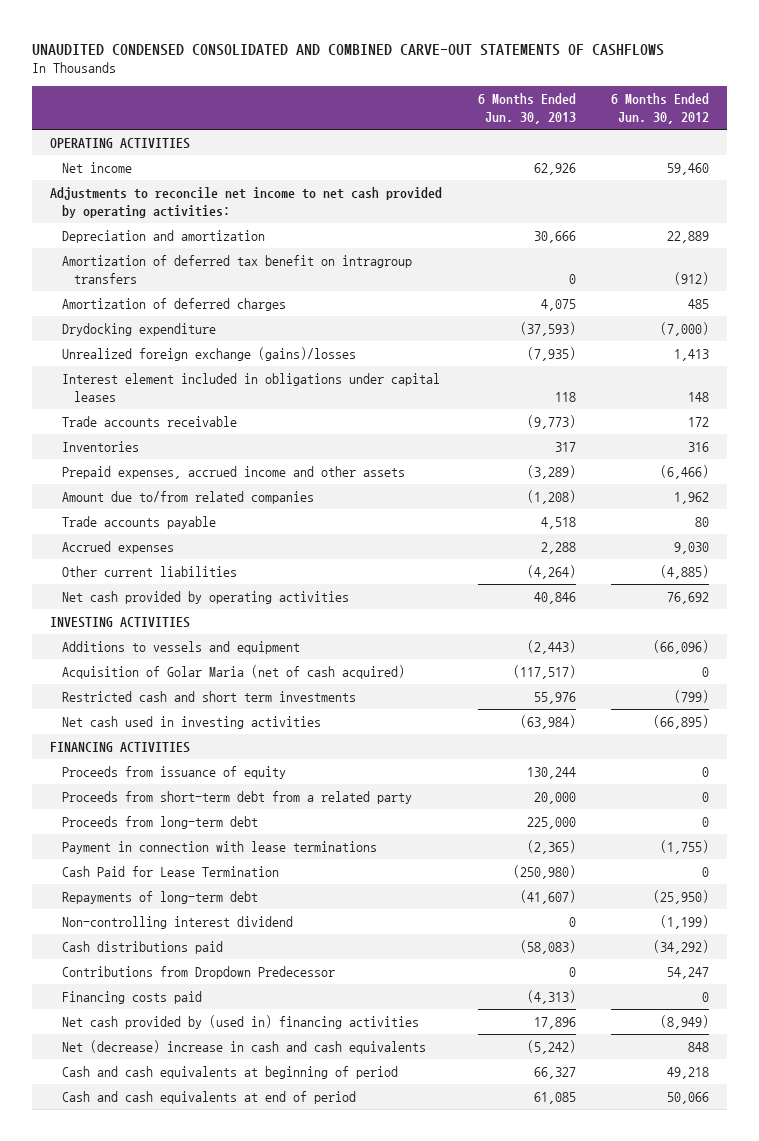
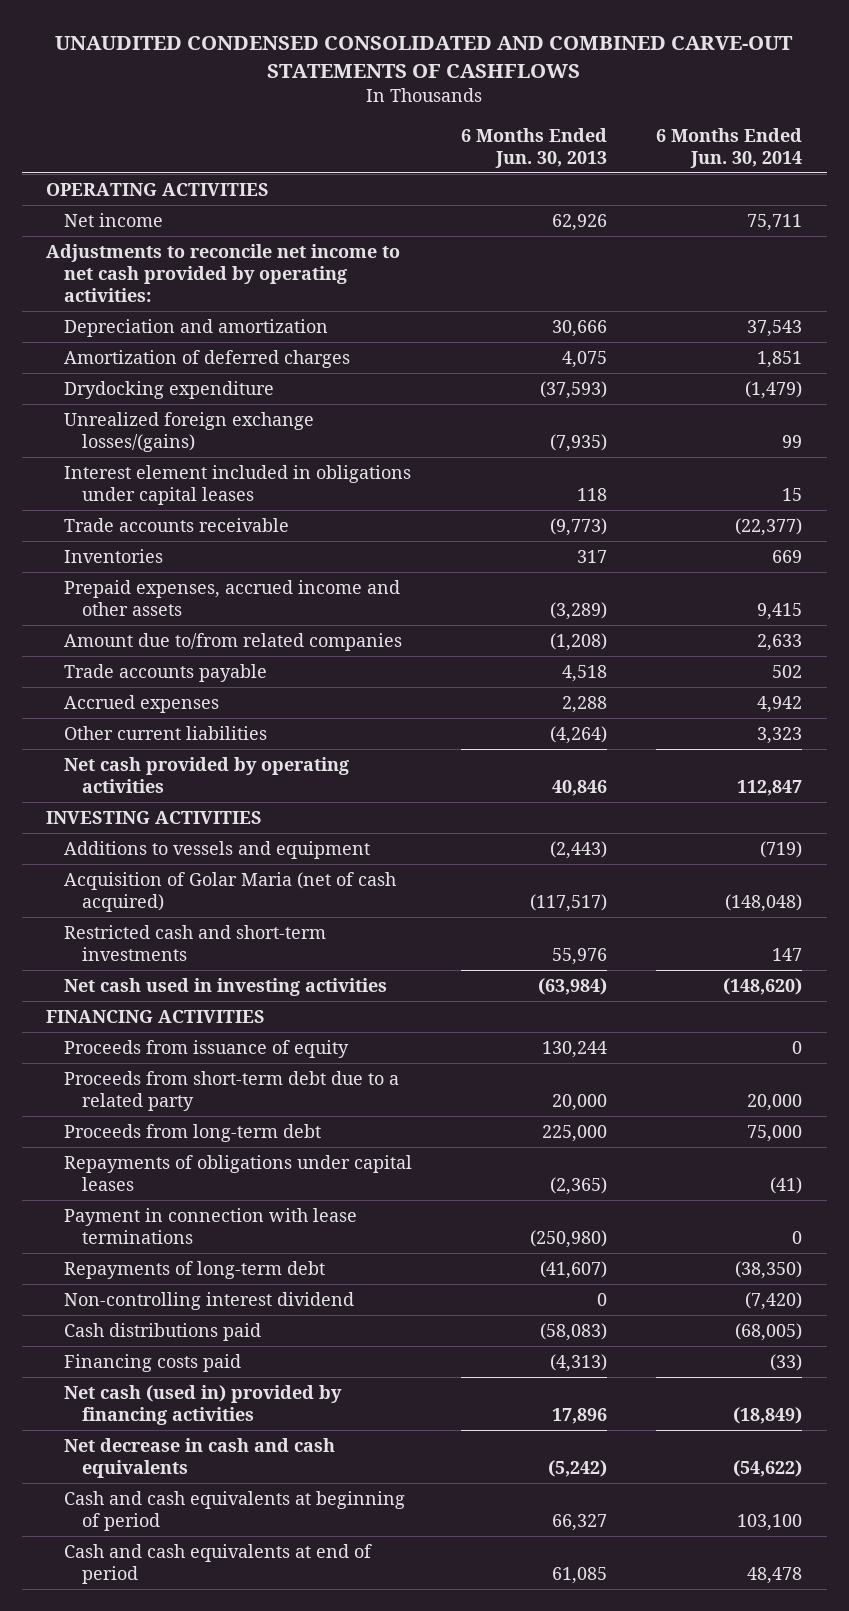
[611,93,710,124] 6 Months Ended Jun. 30, 2012 -> none
none -> [656,127,803,168] 6 Months Ended Jun. 30, 2014
[62,255,413,284] Amortization of deferred tax benefit on intragroup transfers -> none
[62,347,357,362] Unrealized foreign exchange (gains)/losses -> [64,412,315,452] Unrealized foreign exchange losses/(gains)
[62,691,357,703] Restricted cash and short term investments -> [64,925,327,961] Restricted cash and short-term investments
[62,791,413,805] Proceeds from short-term debt from a related party -> [64,1071,400,1111] Proceeds from short-term debt due to a related party
[62,866,280,878] Cash Paid for Lease Termination -> none
none -> [64,1155,413,1191] Repayments of obligations under capital leases
[526,840,576,855] (2,365) -> [530,1229,608,1248] (250,980)
[62,966,336,980] Contributions from Dropdown Predecessor -> none
[62,1015,420,1030] Net cash provided by (used in) financing activities -> [64,1385,343,1425] Net cash (used in) provided by financing activities
[62,1040,427,1055] Net (decrease) increase in cash and cash equivalents -> [64,1438,336,1478] Net decrease in cash and cash equivalents

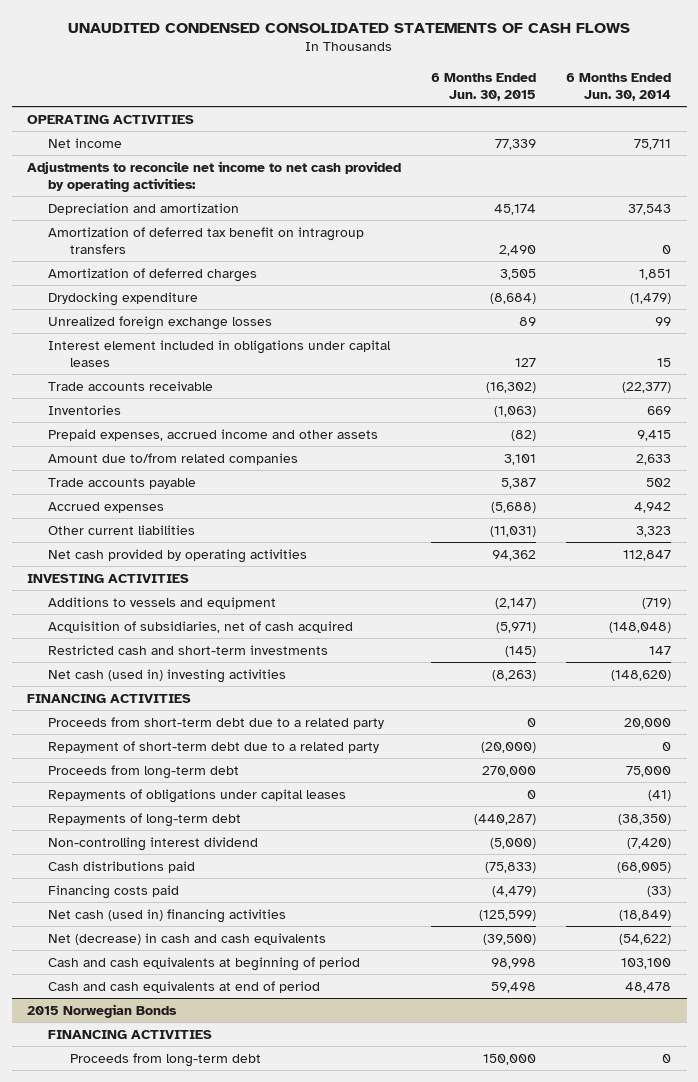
[55,35,794,78] UNAUDITED CONDENSED CONSOLIDATED AND COMBINED CARVE-OUT STATEMENTS OF CASHFLOWS -> [68,22,631,33] UNAUDITED CONDENSED CONSOLIDATED STATEMENTS OF CASH FLOWS
[461,127,608,168] 6 Months Ended Jun. 30, 2013 -> none
none -> [431,72,537,101] 6 Months Ended Jun. 30, 2015
none -> [48,226,365,254] Amortization of deferred tax benefit on intragroup transfers
[64,412,315,452] Unrealized foreign exchange losses/(gains) -> [48,315,273,330] Unrealized foreign exchange losses
[64,872,397,912] Acquisition of Golar Maria (net of cash acquired) -> [48,620,354,633] Acquisition of subsidiaries, net of cash acquired
[64,978,388,997] Net cash used in investing activities -> [48,668,287,683] Net cash (used in) investing activities
[64,1040,350,1059] Proceeds from issuance of equity -> none
none -> [48,740,380,753] Repayment of short-term debt due to a related party
[64,1208,358,1244] Payment in connection with lease terminations -> none
[64,1385,343,1425] Net cash (used in) provided by financing activities -> [48,908,287,923] Net cash (used in) financing activities
[64,1438,336,1478] Net decrease in cash and cash equivalents -> [48,932,327,945] Net (decrease) in cash and cash equivalents
none -> [26,1003,177,1018] 2015 Norwegian Bonds
none -> [48,1029,213,1039] FINANCING ACTIVITIES
none -> [70,1052,262,1067] Proceeds from long-term debt

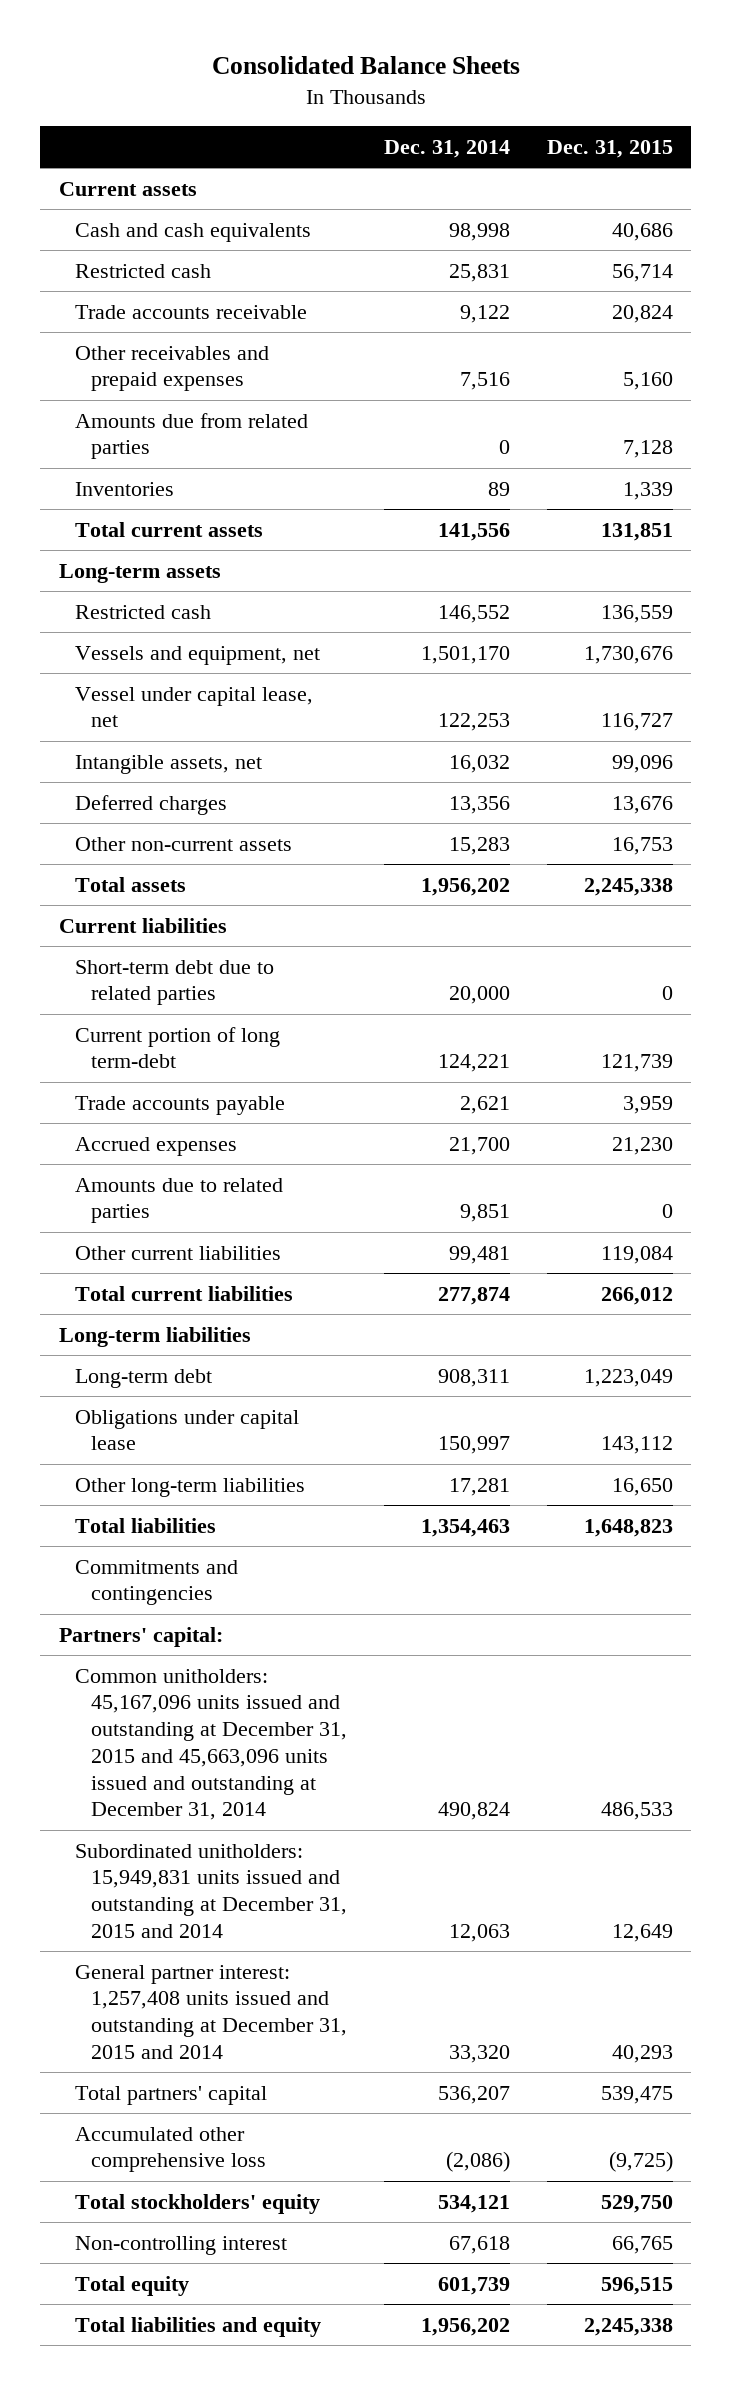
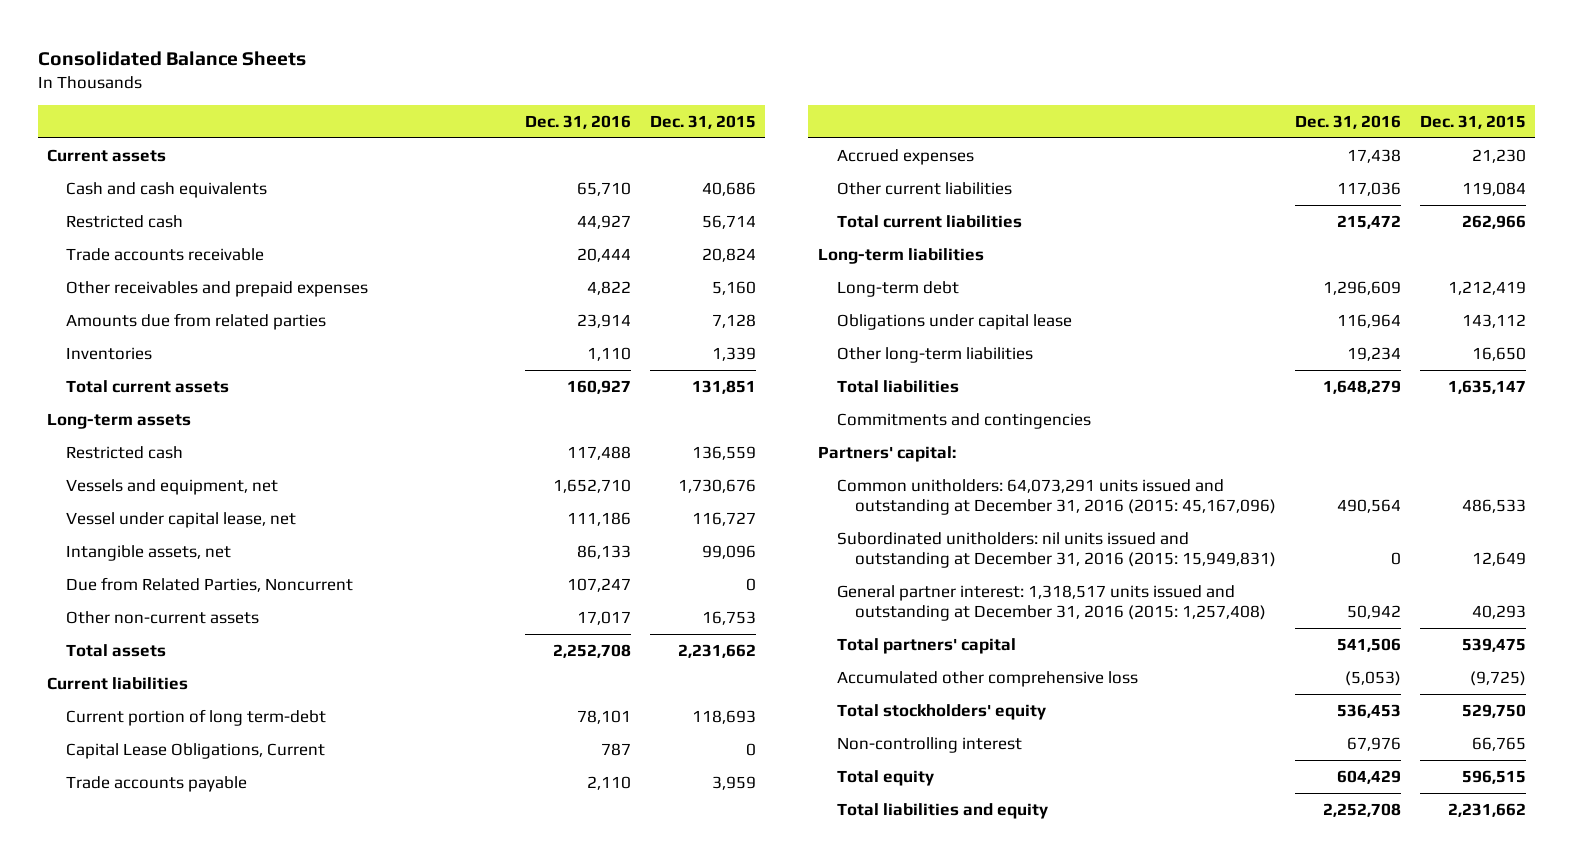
[384,139,511,158] Dec. 31, 2014 -> none
none -> [525,115,632,130] Dec. 31, 2016
[74,794,227,815] Deferred charges -> none
none -> [66,577,354,593] Due from Related Parties, Noncurrent
[584,877,674,896] 2,245,338 -> [677,644,756,659] 2,231,662
[74,959,274,1006] Short-term debt due to related parties -> none
[601,1054,674,1073] 121,739 -> [691,710,756,725] 118,693
none -> [66,743,326,760] Capital Lease Obligations, Current
[74,1177,283,1224] Amounts due to related parties -> none
[601,1286,674,1305] 266,012 -> [1461,215,1526,230] 262,966
[584,1368,674,1387] 1,223,049 -> [1447,281,1526,296] 1,212,419
[584,1518,674,1537] 1,648,823 -> [1447,380,1526,395] 1,635,147
[74,1668,348,1821] Common unitholders: 45,167,096 units issued and outstanding at December 31, 2015 and 45,663,096 units issued and outstanding at December 31, 2014 -> [836,479,1277,516] Common unitholders: 64,073,291 units issued and outstanding at December 31, 2016 (2015: 45,167,096)
[74,1843,348,1938] Subordinated unitholders: 15,949,831 units issued and outstanding at December 31, 2015 and 2014 -> [836,532,1277,569] Subordinated unitholders: nil units issued and outstanding at December 31, 2016 (2015: 15,949,831)
[74,1964,348,2059] General partner interest: 1,257,408 units issued and outstanding at December 31, 2015 and 2014 -> [836,585,1267,622] General partner interest: 1,318,517 units issued and outstanding at December 31, 2016 (2015: 1,257,408)
[584,2317,674,2336] 2,245,338 -> [1447,803,1526,818] 2,231,662

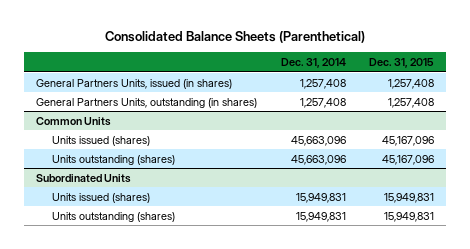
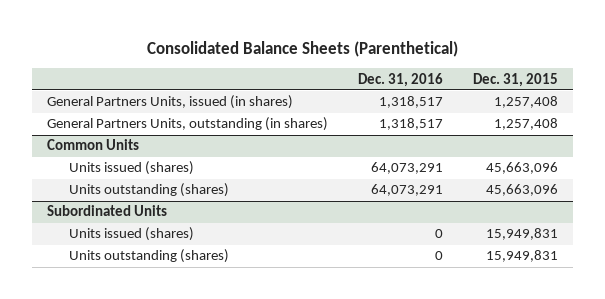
[280,58,346,69] Dec. 31, 2014 -> none
none -> [358,72,444,87] Dec. 31, 2016
[382,135,435,146] 45,167,096 -> [486,162,559,175] 45,663,096
[382,154,435,165] 45,167,096 -> [486,184,559,197] 45,663,096

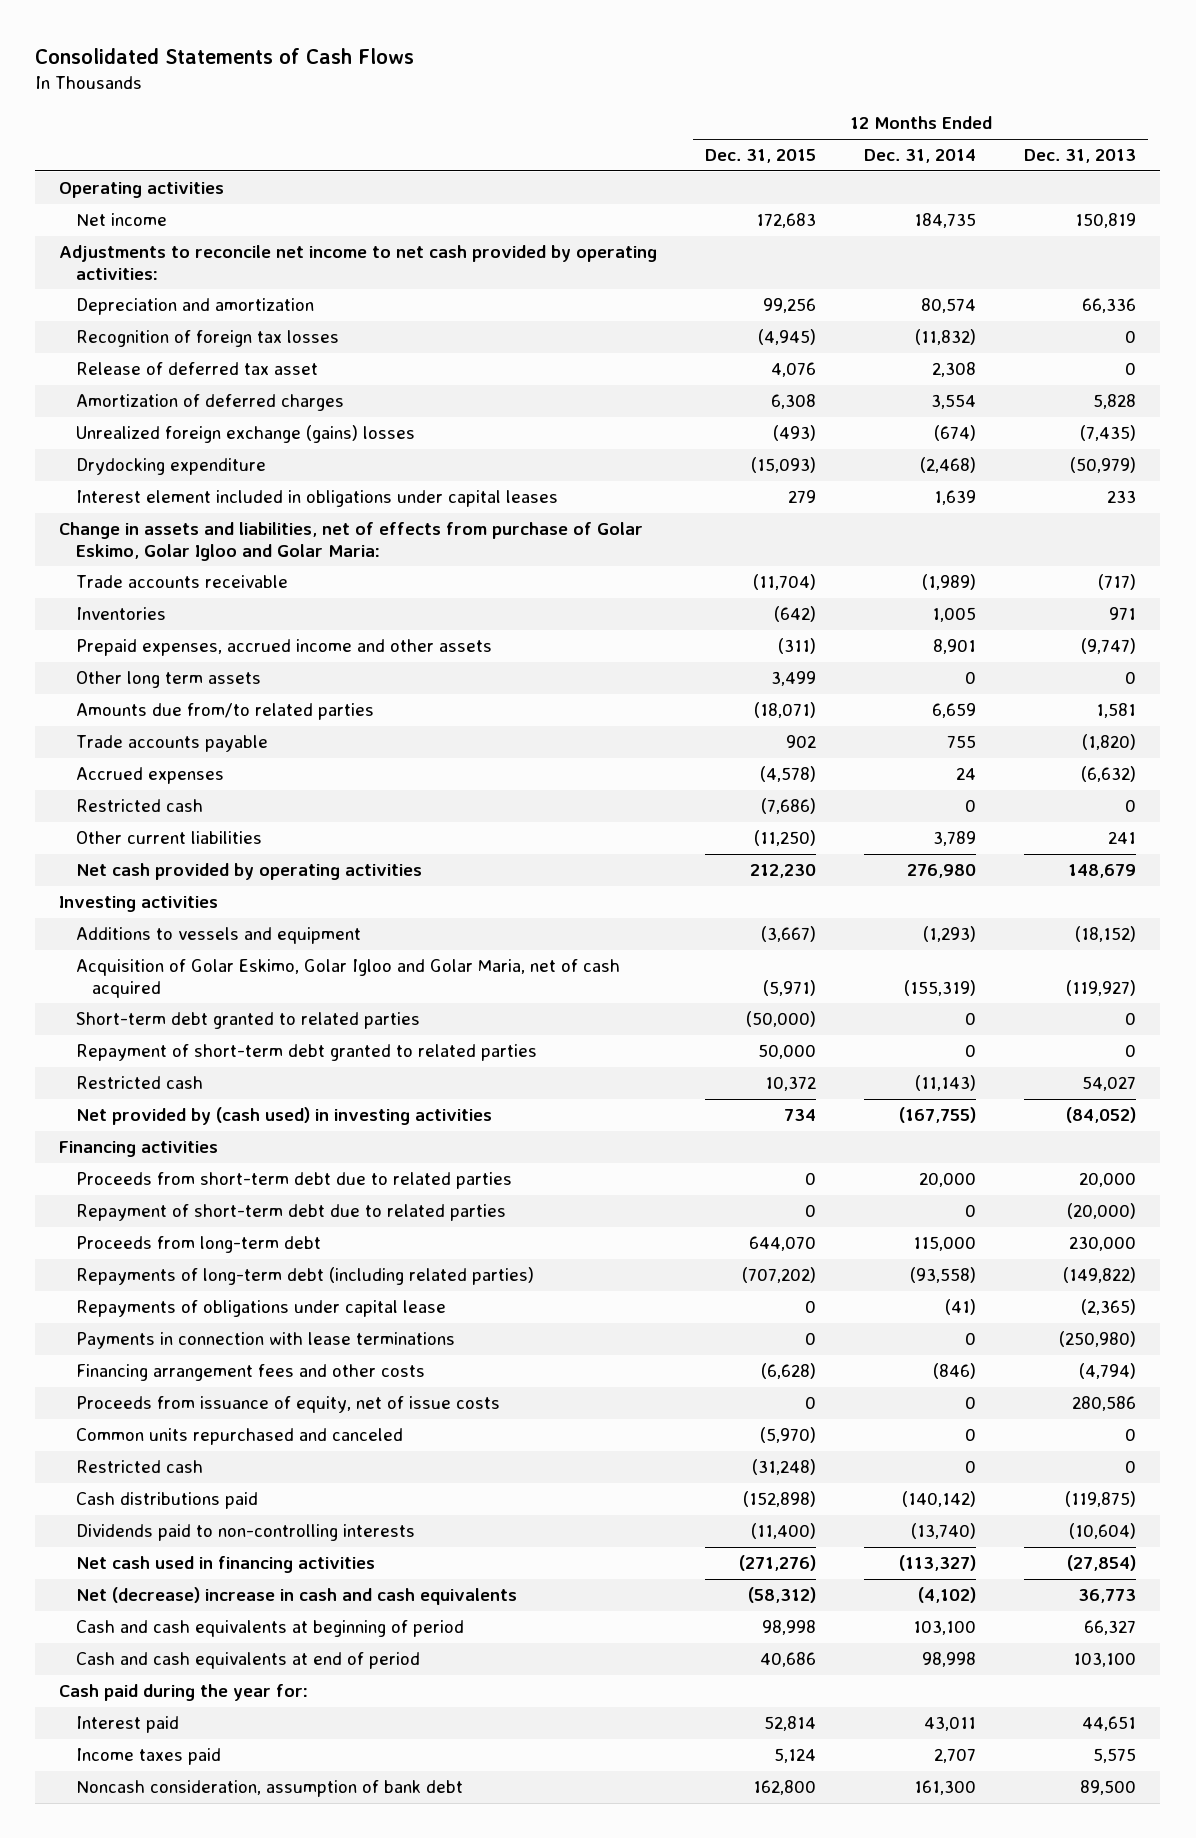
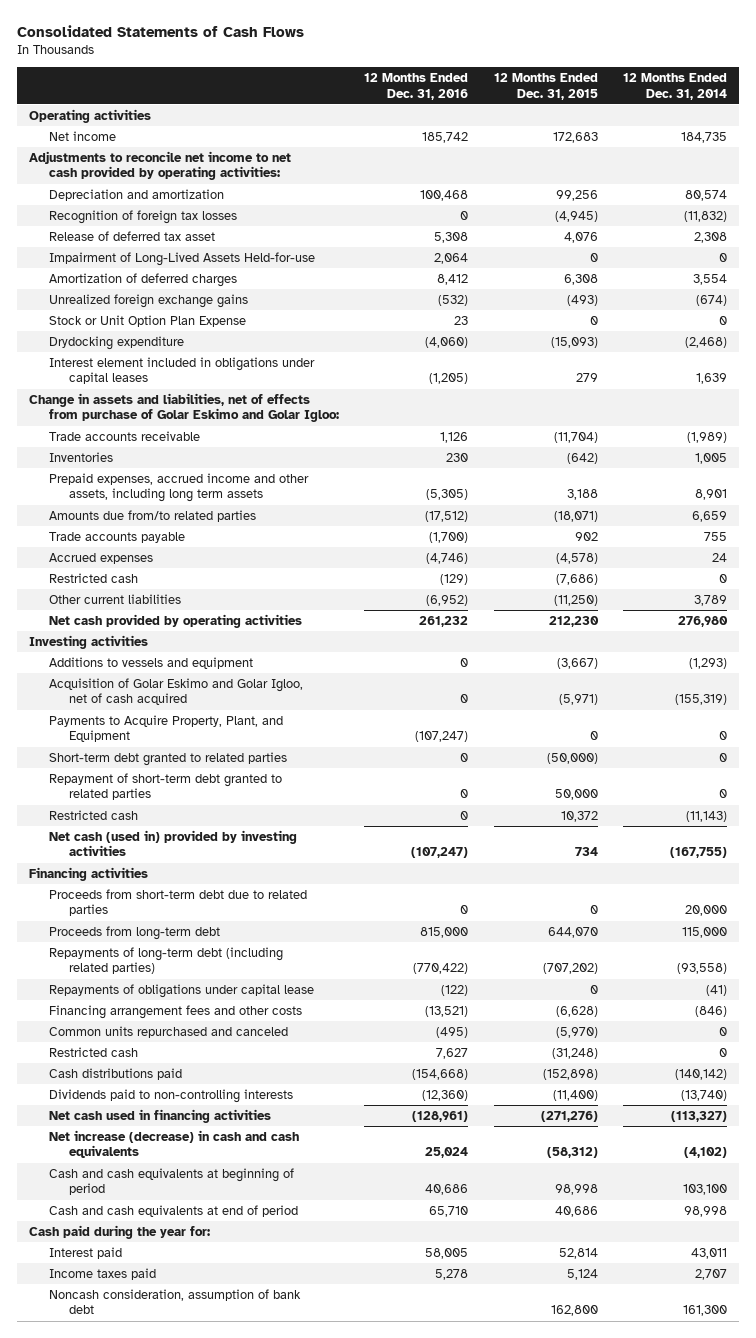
[1024,149,1137,164] Dec. 31, 2013 -> none
none -> [364,73,469,100] 12 Months Ended Dec. 31, 2016
none -> [49,251,316,266] Impairment of Long-Lived Assets Held-for-use
[75,425,415,444] Unrealized foreign exchange (gains) losses -> [49,293,249,308] Unrealized foreign exchange gains
none -> [49,314,247,327] Stock or Unit Option Plan Expense
[59,522,644,561] Change in assets and liabilities, net of effects from purchase of Golar Eskimo, Golar Igloo and Golar Maria: -> [29,392,340,423] Change in assets and liabilities, net of effects from purchase of Golar Eskimo and Golar Igloo:
[75,671,261,689] Other long term assets -> none
[75,639,492,657] Prepaid expenses, accrued income and other assets -> [49,472,310,503] Prepaid expenses, accrued income and other assets, including long term assets
[778,638,817,655] (311) -> [566,489,598,501] 3,188
[75,959,620,998] Acquisition of Golar Eskimo, Golar Igloo and Golar Maria, net of cash acquired -> [49,677,304,706] Acquisition of Golar Eskimo and Golar Igloo, net of cash acquired
none -> [49,714,284,743] Payments to Acquire Property, Plant, and Equipment
[75,1107,492,1126] Net provided by (cash used) in investing activities -> [49,829,298,857] Net cash (used in) provided by investing activities
[75,1204,506,1222] Repayment of short-term debt due to related parties -> none
[75,1332,455,1350] Payments in connection with lease terminations -> none
[75,1396,500,1414] Proceeds from issuance of equity, net of issue costs -> none
[75,1587,517,1606] Net (decrease) increase in cash and cash equivalents -> [49,1129,300,1159] Net increase (decrease) in cash and cash equivalents

